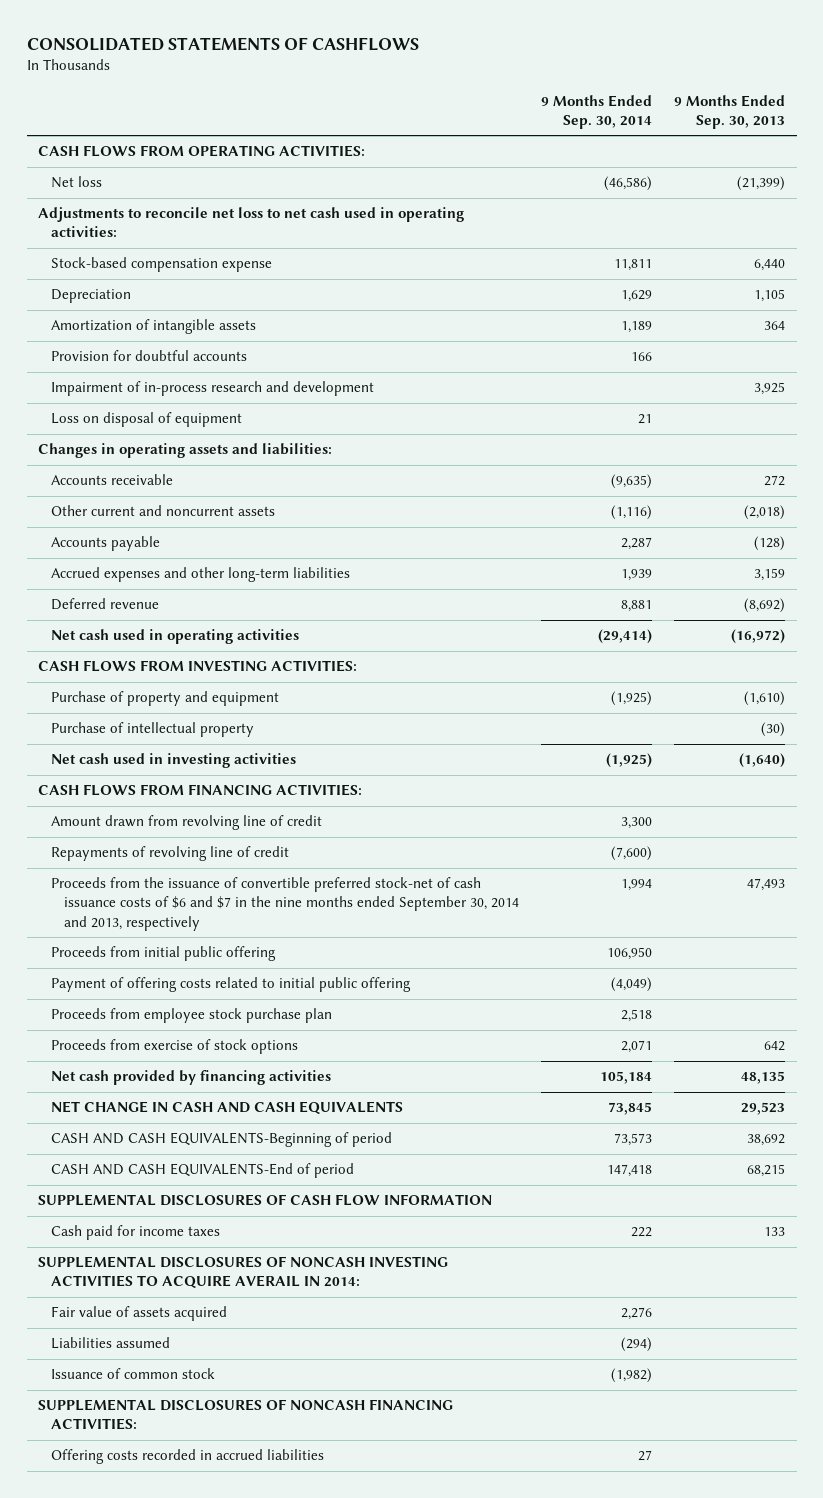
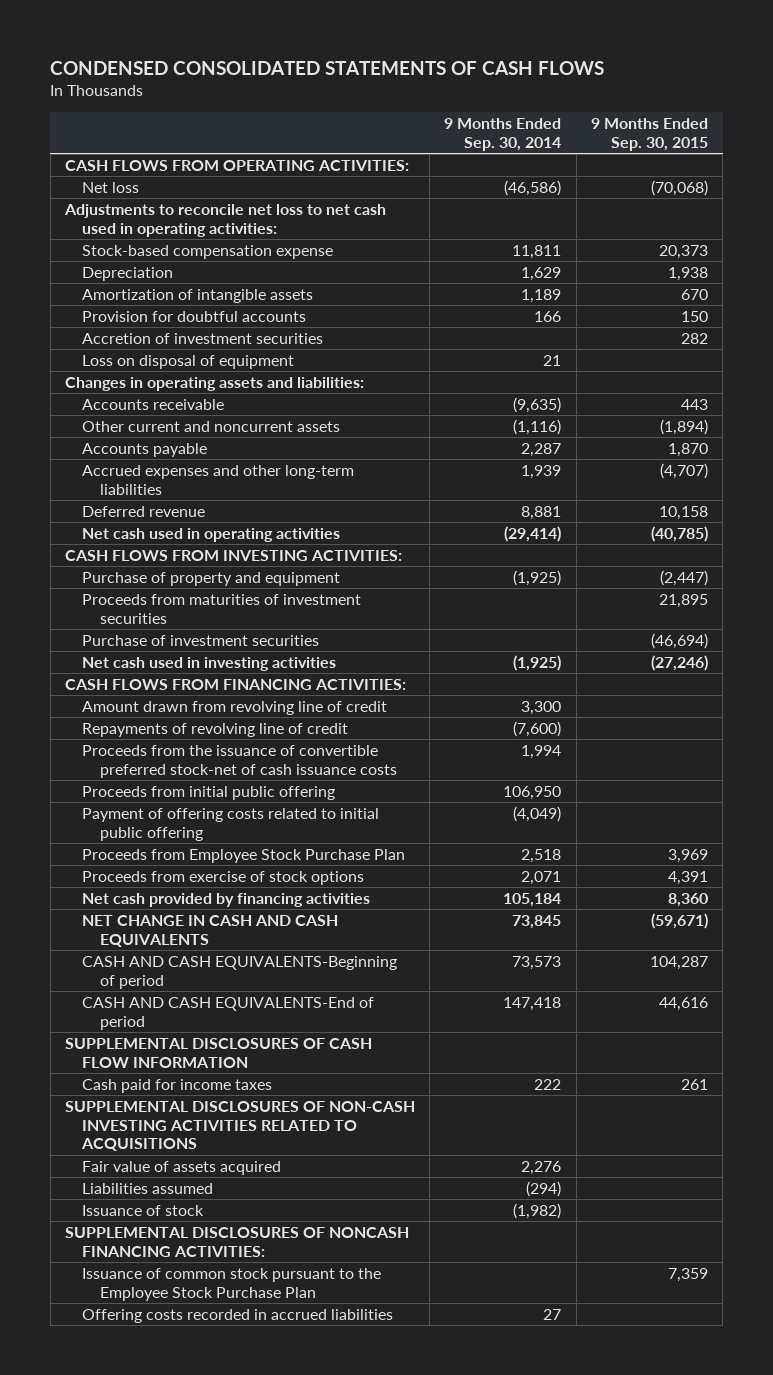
[26,37,419,52] CONSOLIDATED STATEMENTS OF CASHFLOWS -> [50,60,605,75] CONDENSED CONSOLIDATED STATEMENTS OF CASH FLOWS
[674,94,786,129] 9 Months Ended Sep. 30, 2013 -> none
none -> [590,118,708,151] 9 Months Ended Sep. 30, 2015
[50,381,374,397] Impairment of in-process research and development -> none
none -> [82,332,324,344] Accretion of investment securities
[50,722,254,738] Purchase of intellectual property -> none
none -> [82,593,362,624] Proceeds from maturities of investment securities
none -> [82,634,320,646] Purchase of investment securities
[50,877,519,931] Proceeds from the issuance of convertible preferred stock-net of cash issuance costs of $6 and $7 in the nine months ended September 30, 2014 and 2013, respectively -> [82,744,397,778] Proceeds from the issuance of convertible preferred stock-net of cash issuance costs
[50,1008,332,1024] Proceeds from employee stock purchase plan -> [82,848,406,863] Proceeds from Employee Stock Purchase Plan
[37,1256,448,1290] SUPPLEMENTAL DISCLOSURES OF NONCASH INVESTING ACTIVITIES TO ACQUIRE AVERAIL IN 2014: -> [64,1100,415,1152] SUPPLEMENTAL DISCLOSURES OF NON-CASH INVESTING ACTIVITIES RELATED TO ACQUISITIONS
[50,1368,215,1380] Issuance of common stock -> [82,1204,205,1216] Issuance of stock
none -> [82,1267,382,1301] Issuance of common stock pursuant to the Employee Stock Purchase Plan

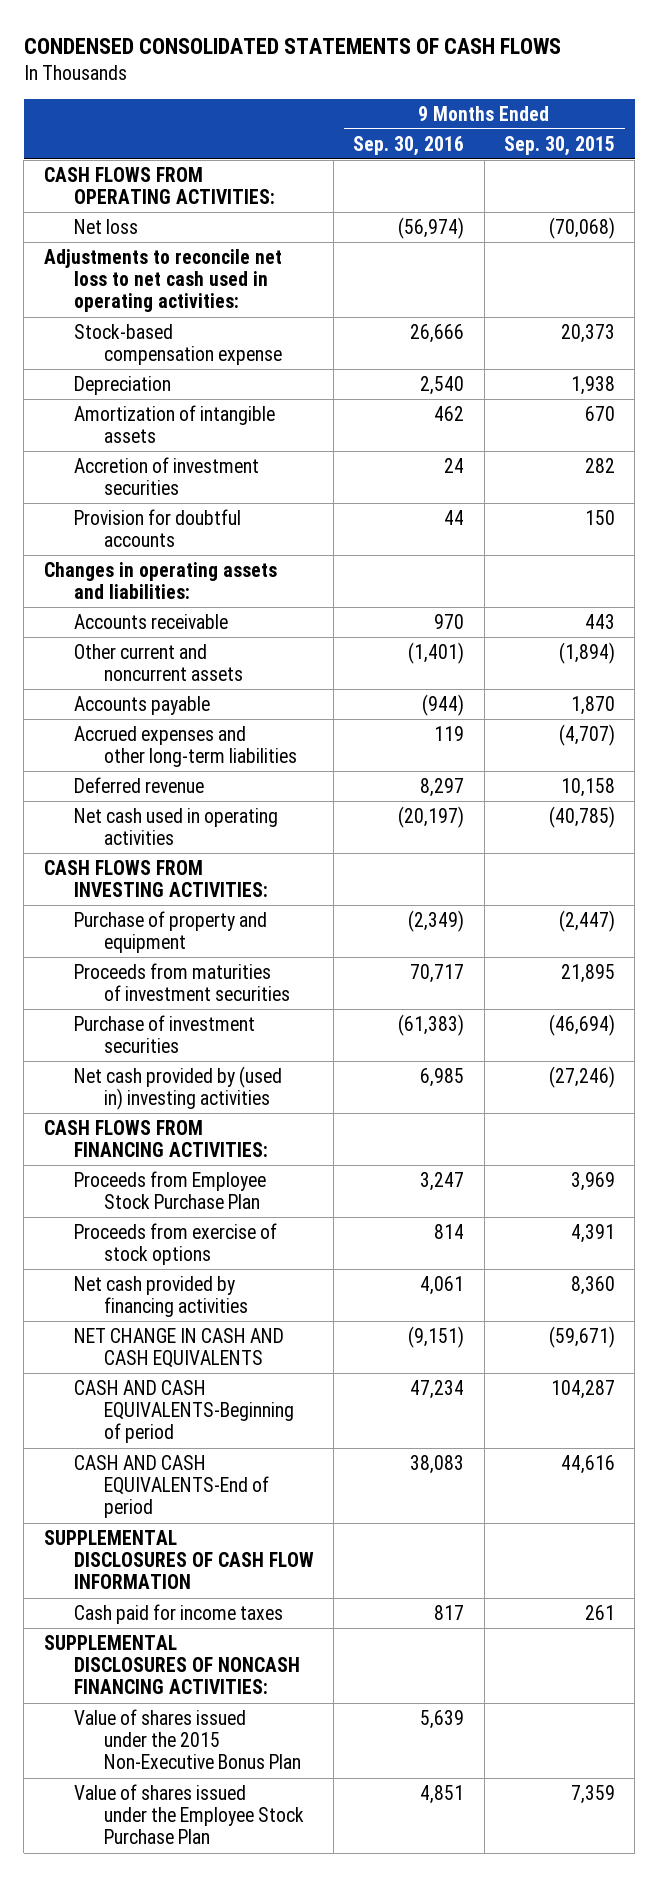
[444,118,562,151] 9 Months Ended Sep. 30, 2014 -> none
none -> [353,135,465,156] Sep. 30, 2016
[82,354,295,369] Loss on disposal of equipment -> none
[82,310,307,322] Provision for doubtful accounts -> [73,508,241,548] Provision for doubtful accounts
[82,656,337,671] Net cash used in investing activities -> [73,1065,282,1111] Net cash provided by (used in) investing activities
[82,700,388,715] Amount drawn from revolving line of credit -> none
[82,722,349,737] Repayments of revolving line of credit -> none
[82,744,397,778] Proceeds from the issuance of convertible preferred stock-net of cash issuance costs -> none
[82,785,336,800] Proceeds from initial public offering -> none
[82,807,380,841] Payment of offering costs related to initial public offering -> none
[64,1100,415,1152] SUPPLEMENTAL DISCLOSURES OF NON-CASH INVESTING ACTIVITIES RELATED TO ACQUISITIONS -> none
[82,1160,282,1175] Fair value of assets acquired -> none
[82,1182,214,1194] Liabilities assumed -> none
[82,1204,205,1216] Issuance of stock -> none
[82,1308,394,1323] Offering costs recorded in accrued liabilities -> none
none -> [73,1708,302,1770] Value of shares issued under the 2015 Non-Executive Bonus Plan
[82,1267,382,1301] Issuance of common stock pursuant to the Employee Stock Purchase Plan -> [73,1783,305,1845] Value of shares issued under the Employee Stock Purchase Plan

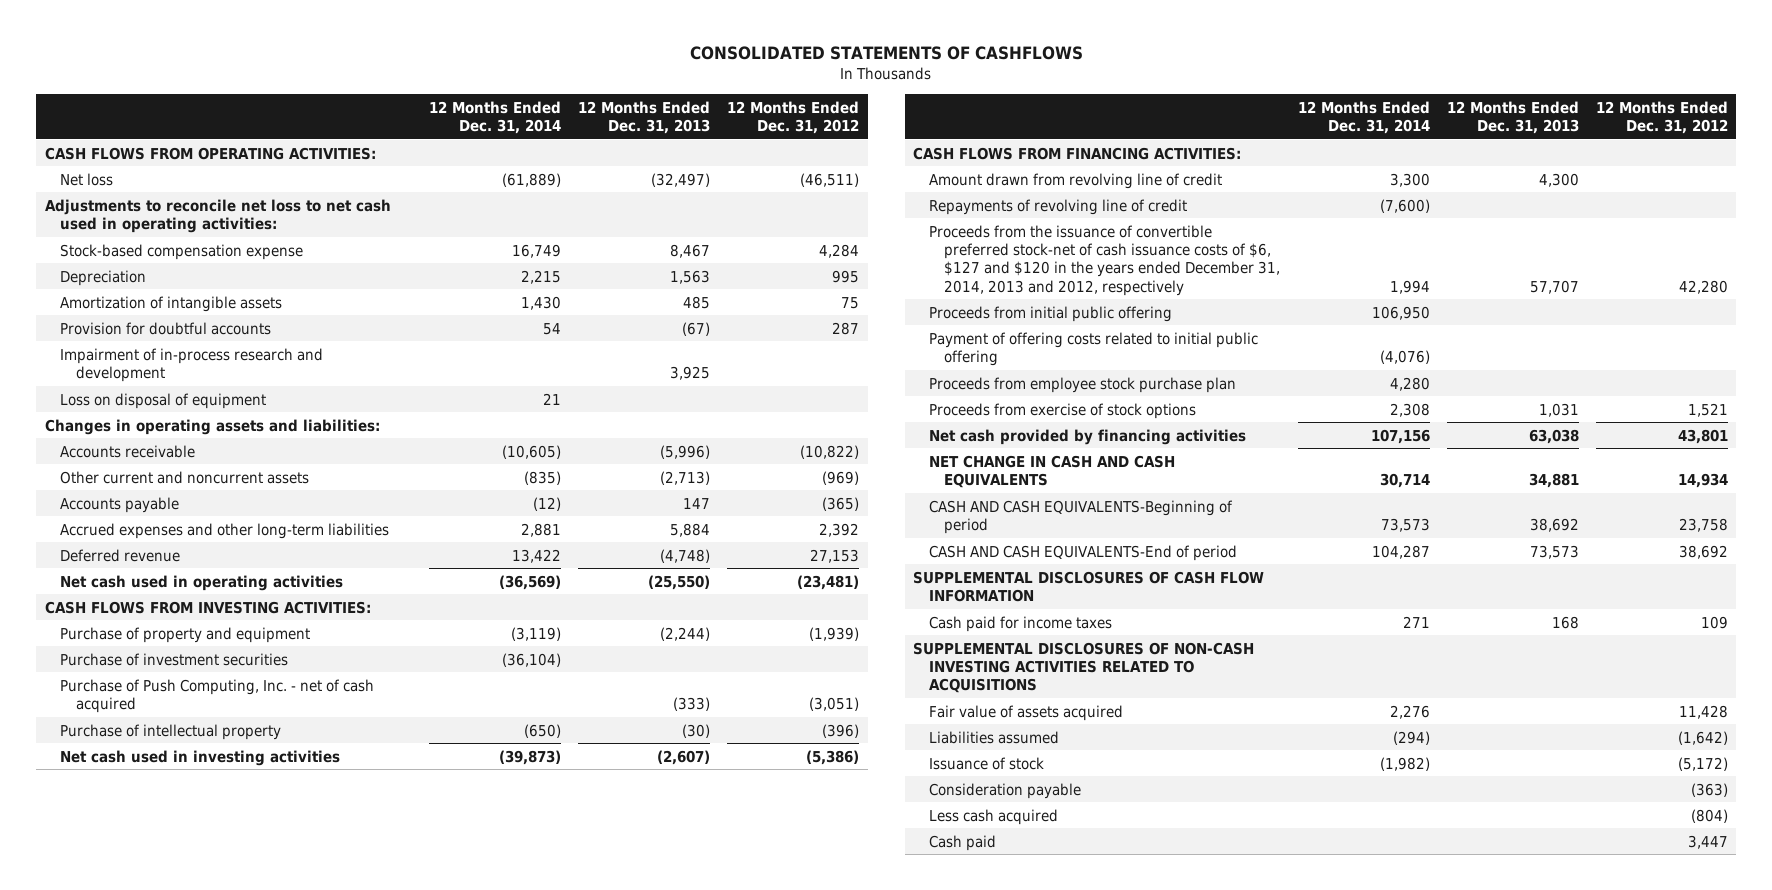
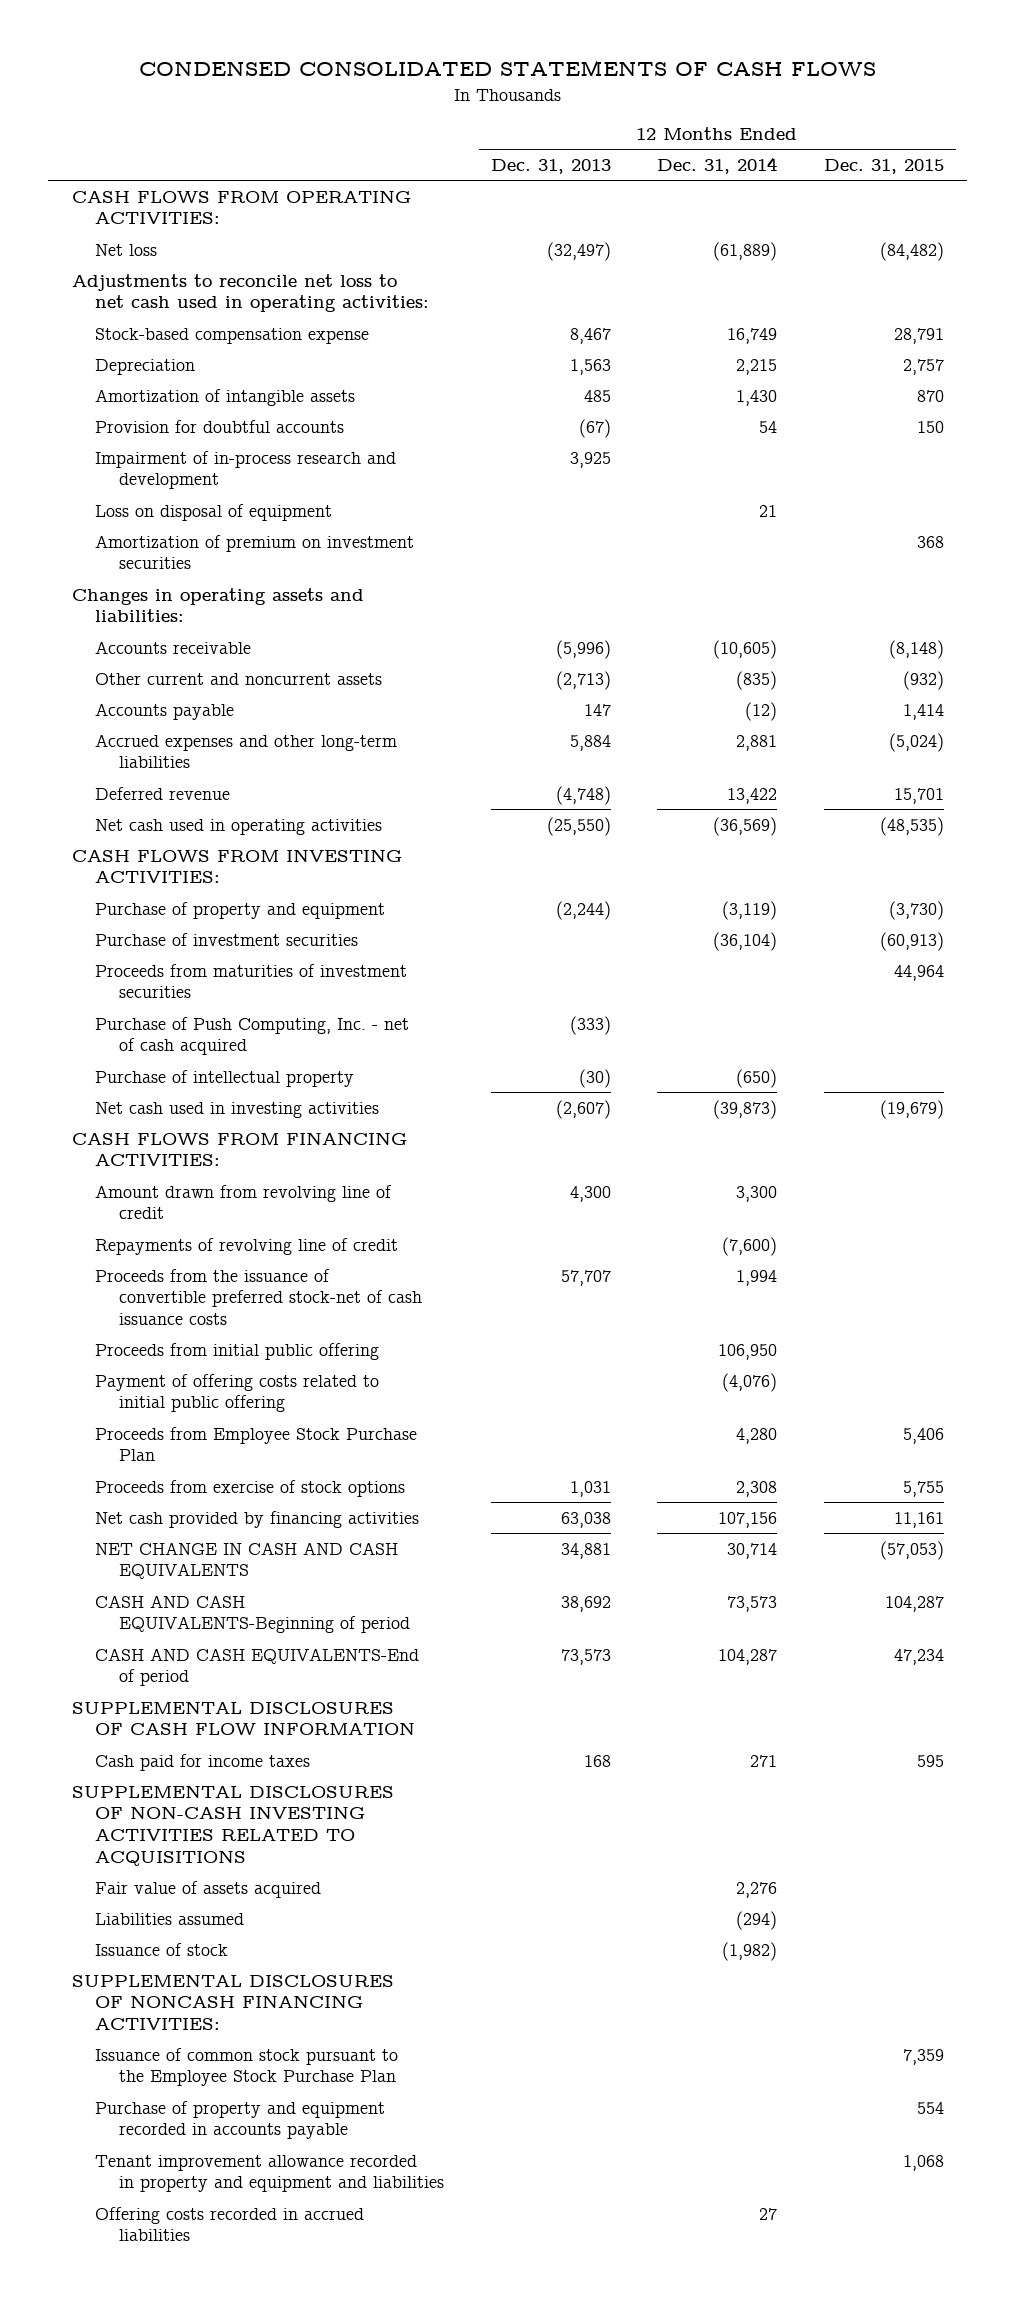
[690,46,1084,61] CONSOLIDATED STATEMENTS OF CASHFLOWS -> [138,60,876,77] CONDENSED CONSOLIDATED STATEMENTS OF CASH FLOWS
[726,100,859,135] 12 Months Ended Dec. 31, 2012 -> none
none -> [824,159,945,175] Dec. 31, 2015
none -> [95,534,415,570] Amortization of premium on investment securities
none -> [95,963,408,999] Proceeds from maturities of investment securities
[928,224,1281,296] Proceeds from the issuance of convertible preferred stock-net of cash issuance costs of $6, $127 and $120 in the years ended December 31, 2014, 2013 and 2012, respectively -> [95,1268,423,1326] Proceeds from the issuance of convertible preferred stock-net of cash issuance costs
[928,376,1236,393] Proceeds from employee stock purchase plan -> [95,1426,418,1462] Proceeds from Employee Stock Purchase Plan
[928,782,1081,799] Consideration payable -> none
[928,808,1058,825] Less cash acquired -> none
[928,834,996,851] Cash paid -> none
none -> [71,1973,394,2031] SUPPLEMENTAL DISCLOSURES OF NONCASH FINANCING ACTIVITIES:
none -> [95,2047,399,2087] Issuance of common stock pursuant to the Employee Stock Purchase Plan
none -> [95,2100,386,2140] Purchase of property and equipment recorded in accounts payable
none -> [95,2154,445,2193] Tenant improvement allowance recorded in property and equipment and liabilities
none -> [95,2206,365,2242] Offering costs recorded in accrued liabilities

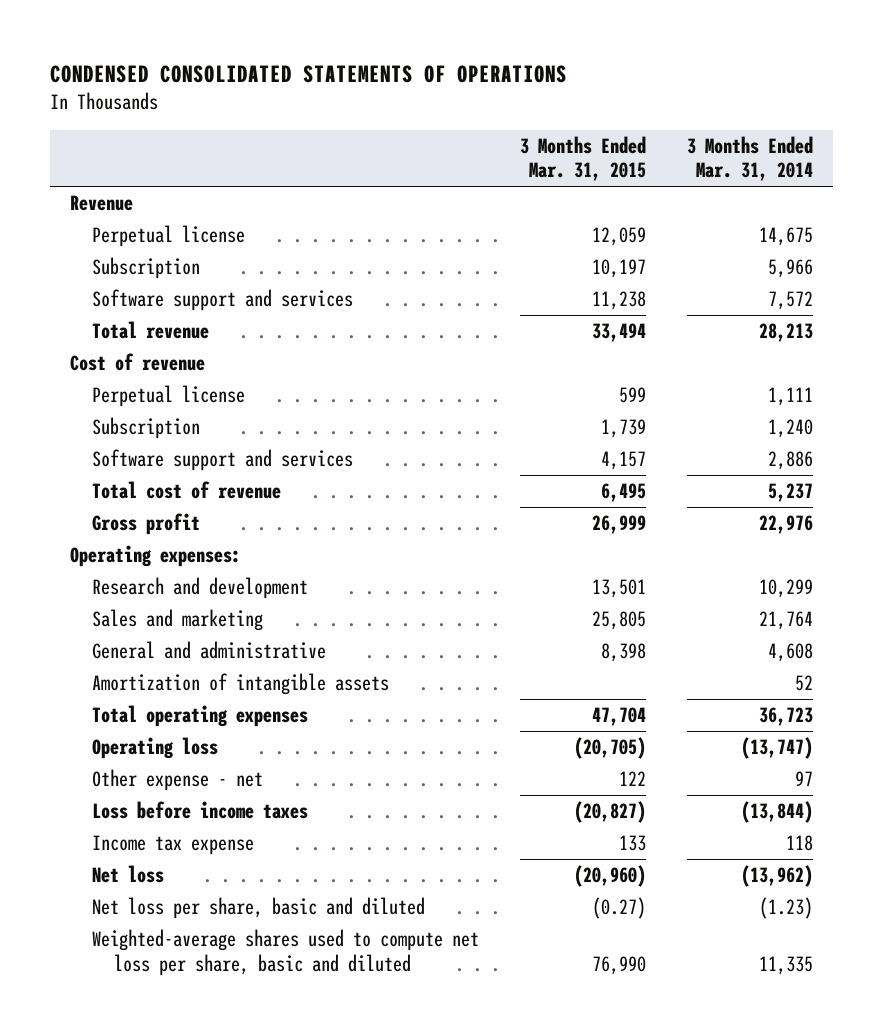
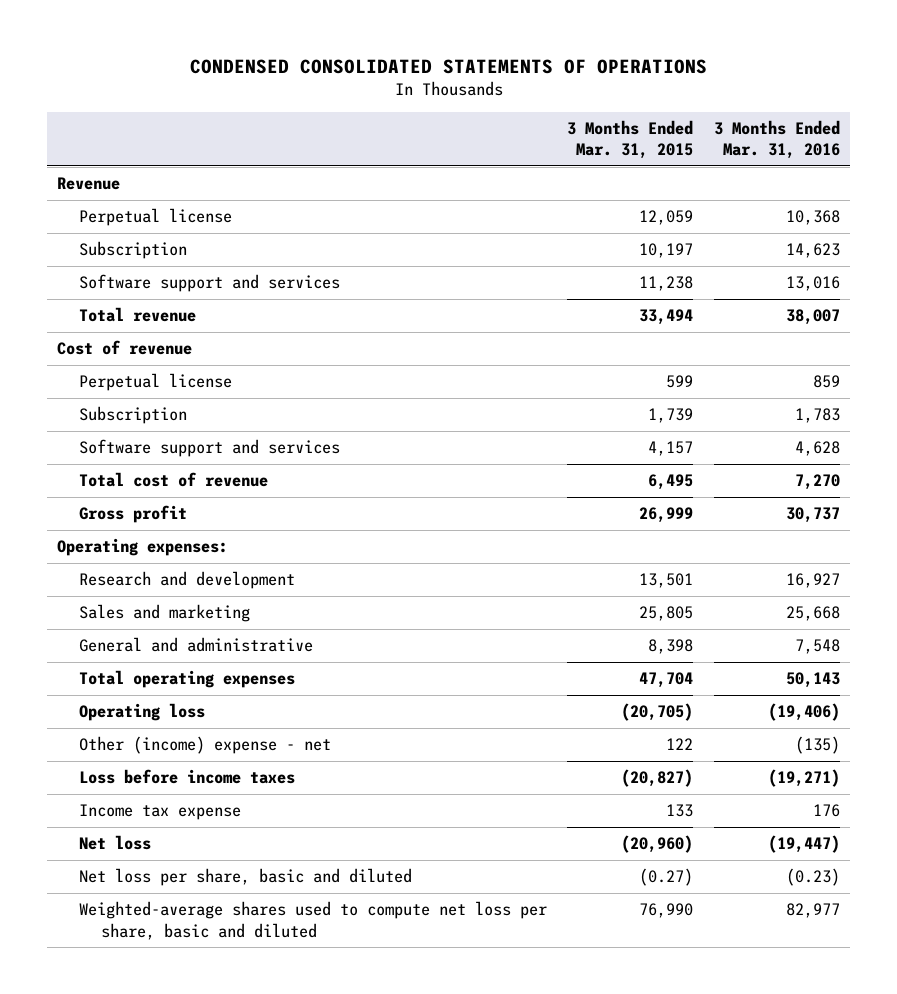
[686,135,813,182] 3 Months Ended Mar. 31, 2014 -> none
none -> [713,119,840,160] 3 Months Ended Mar. 31, 2016
[92,673,390,696] Amortization of intangible assets -> none
[92,769,264,792] Other expense - net -> [78,736,331,755] Other (income) expense - net

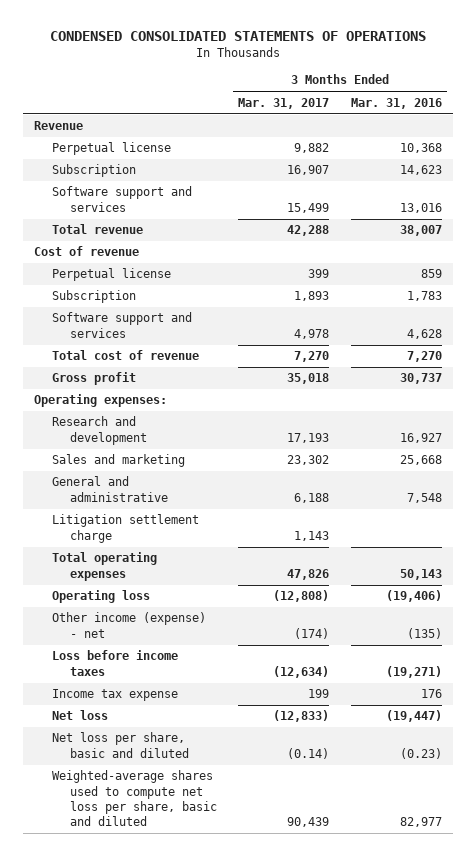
[567,119,694,160] 3 Months Ended Mar. 31, 2015 -> none
none -> [238,97,330,109] Mar. 31, 2017
none -> [51,514,199,543] Litigation settlement charge
[78,736,331,755] Other (income) expense - net -> [51,612,206,638] Other income (expense) - net

